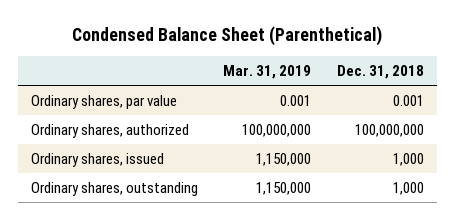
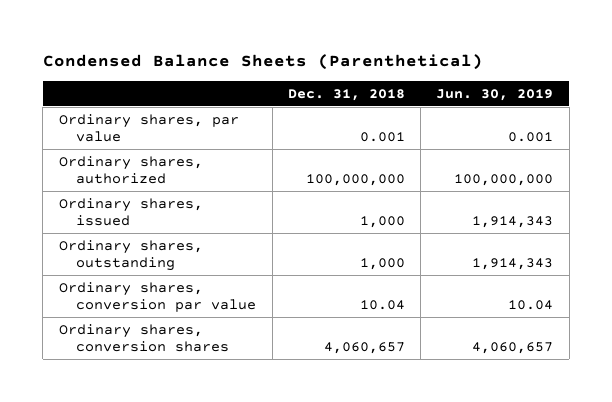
[72,26,383,47] Condensed Balance Sheet (Parenthetical) -> [42,54,483,71] Condensed Balance Sheets (Parenthetical)
[223,65,312,80] Mar. 31, 2019 -> none
none -> [436,88,554,101] Jun. 30, 2019
none -> [58,281,257,313] Ordinary shares, conversion par value
none -> [58,323,230,353] Ordinary shares, conversion shares

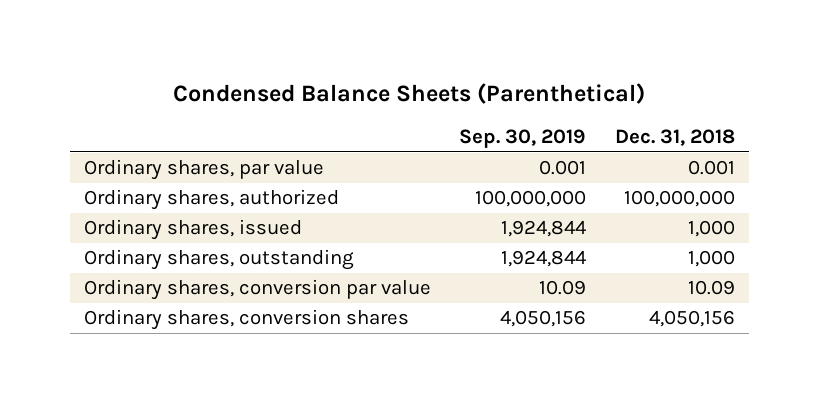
[436,88,554,101] Jun. 30, 2019 -> none
none -> [459,129,587,149] Sep. 30, 2019
[359,300,405,311] 10.04 -> [687,280,735,296] 10.09
[323,342,405,355] 4,060,657 -> [648,310,735,328] 4,050,156

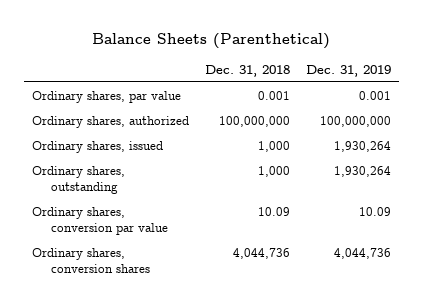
[173,83,646,105] Condensed Balance Sheets (Parenthetical) -> [92,33,331,50] Balance Sheets (Parenthetical)
[459,129,587,149] Sep. 30, 2019 -> none
none -> [305,65,391,78] Dec. 31, 2019
[648,310,735,328] 4,050,156 -> [232,247,290,259] 4,044,736

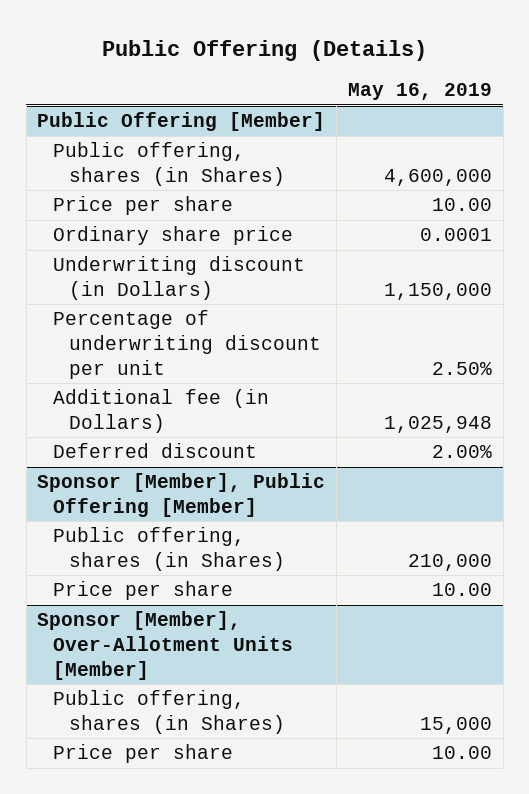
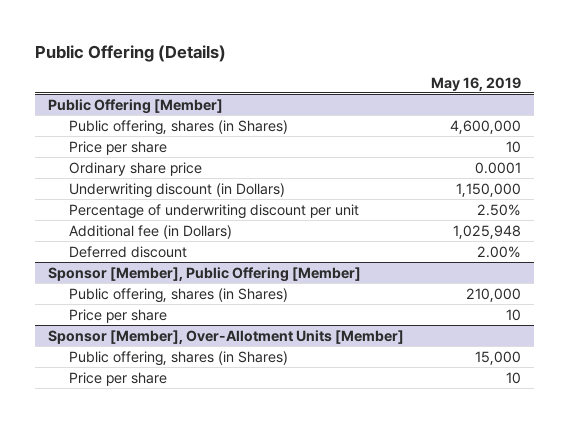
[431,198,492,212] 10.00 -> [505,140,521,153] 10
[431,583,492,597] 10.00 -> [505,308,521,321] 10
[431,746,492,760] 10.00 -> [505,371,521,384] 10

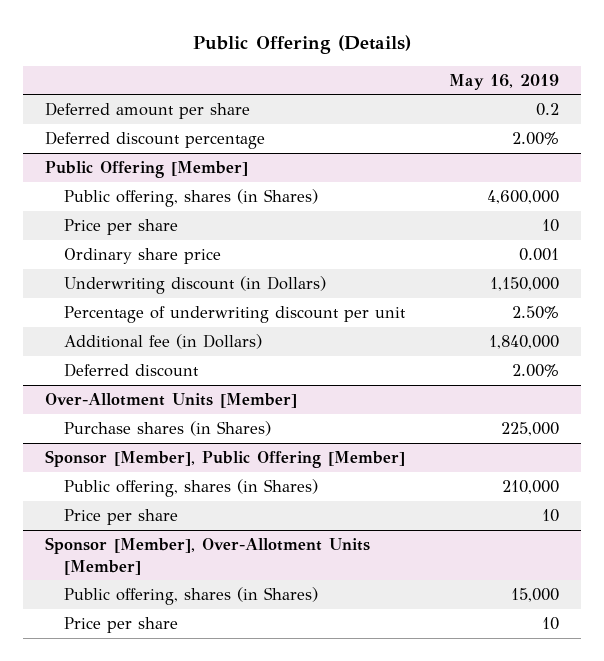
none -> [45,102,251,120] Deferred amount per share
none -> [45,131,266,150] Deferred discount percentage
[474,161,521,174] 0.0001 -> [519,248,560,262] 0.001
[452,224,521,239] 1,025,948 -> [489,335,560,350] 1,840,000
none -> [45,393,298,409] Over-Allotment Units [Member]
none -> [64,421,272,437] Purchase shares (in Shares)

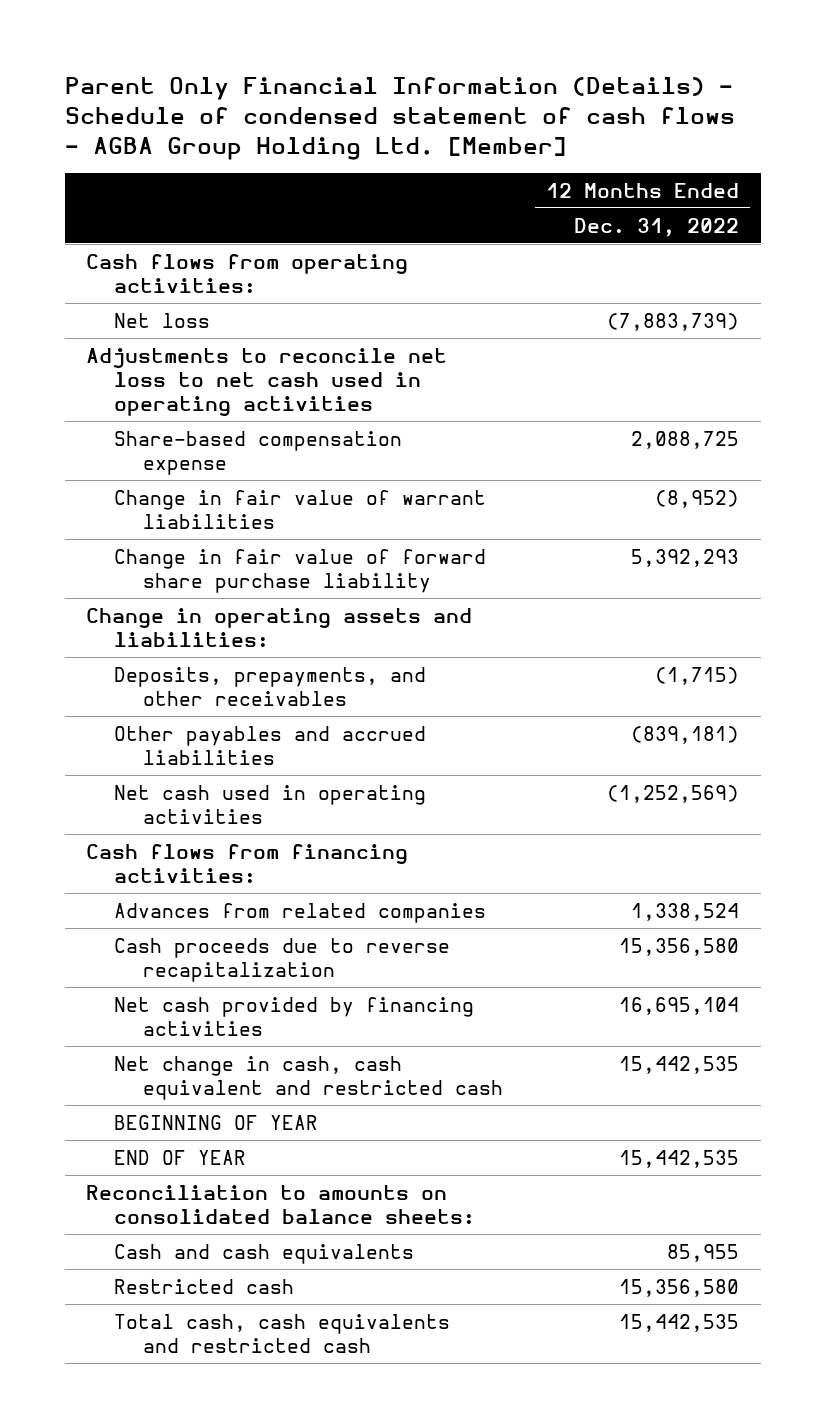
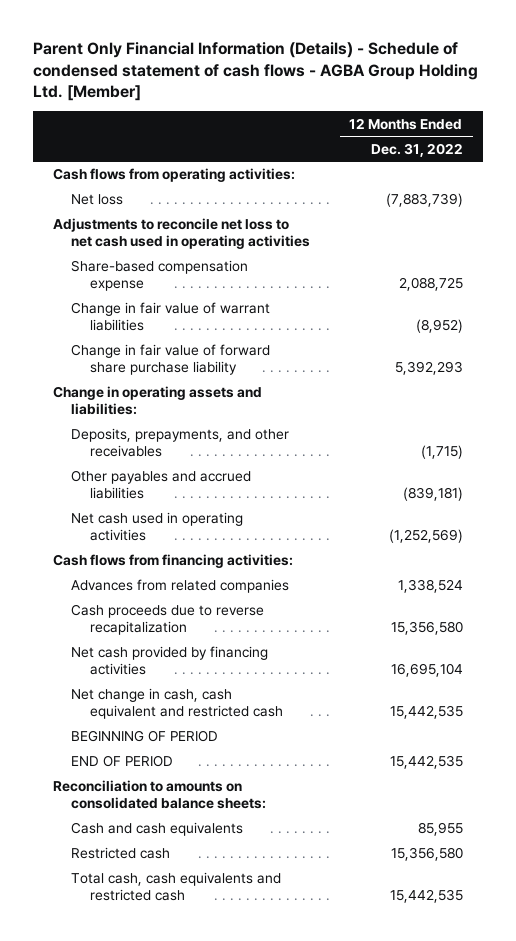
[114,1114,319,1130] BEGINNING OF YEAR -> [71,730,219,743] BEGINNING OF PERIOD
[114,1149,247,1165] END OF YEAR -> [71,755,174,768] END OF PERIOD

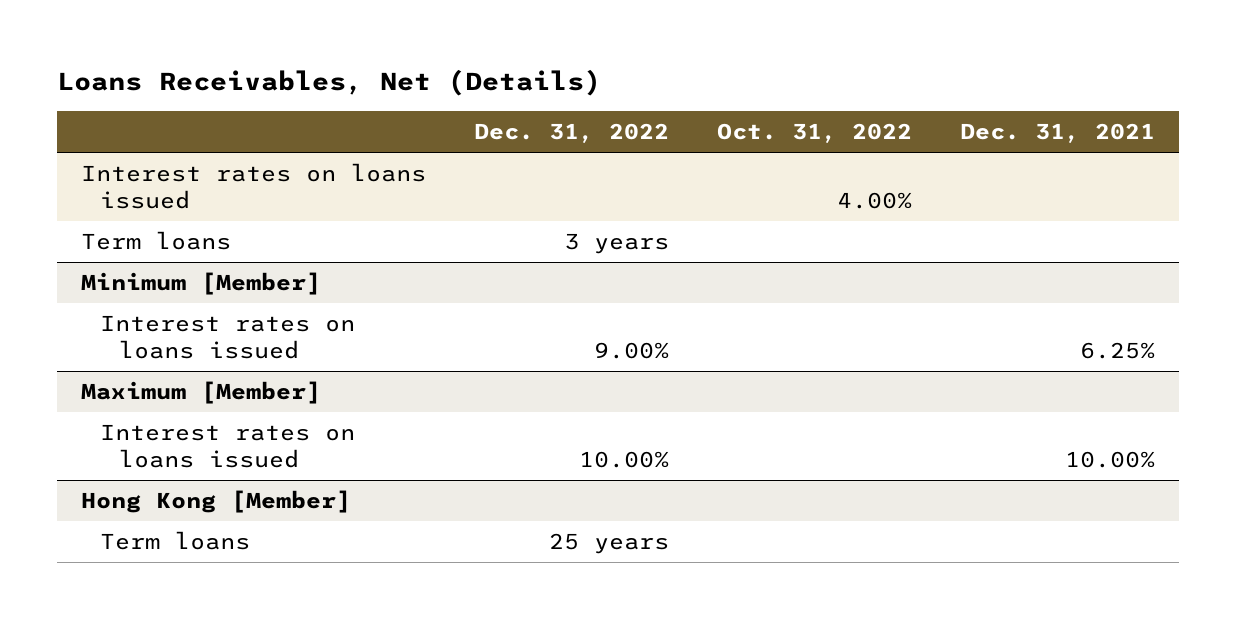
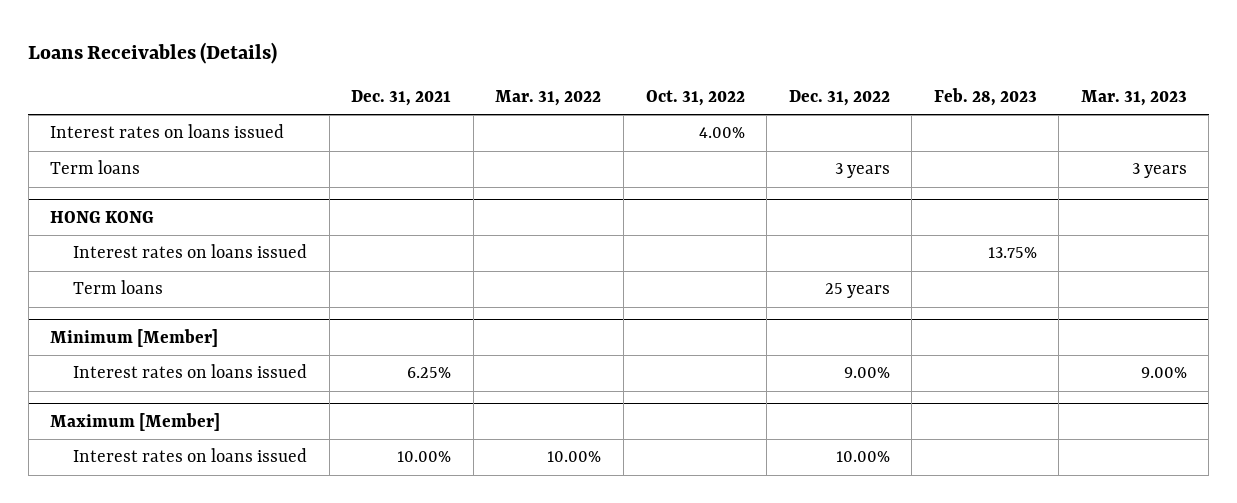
[56,68,601,96] Loans Receivables, Net (Details) -> [28,41,278,64] Loans Receivables (Details)
none -> [495,89,602,106] Mar. 31, 2022
none -> [933,87,1037,106] Feb. 28, 2023
none -> [1080,89,1187,106] Mar. 31, 2023
none -> [50,210,155,223] HONG KONG
none -> [73,244,308,259] Interest rates on loans issued
none -> [73,280,164,295] Term loans
[80,489,351,513] Hong Kong [Member] -> none
[100,530,251,550] Term loans -> none

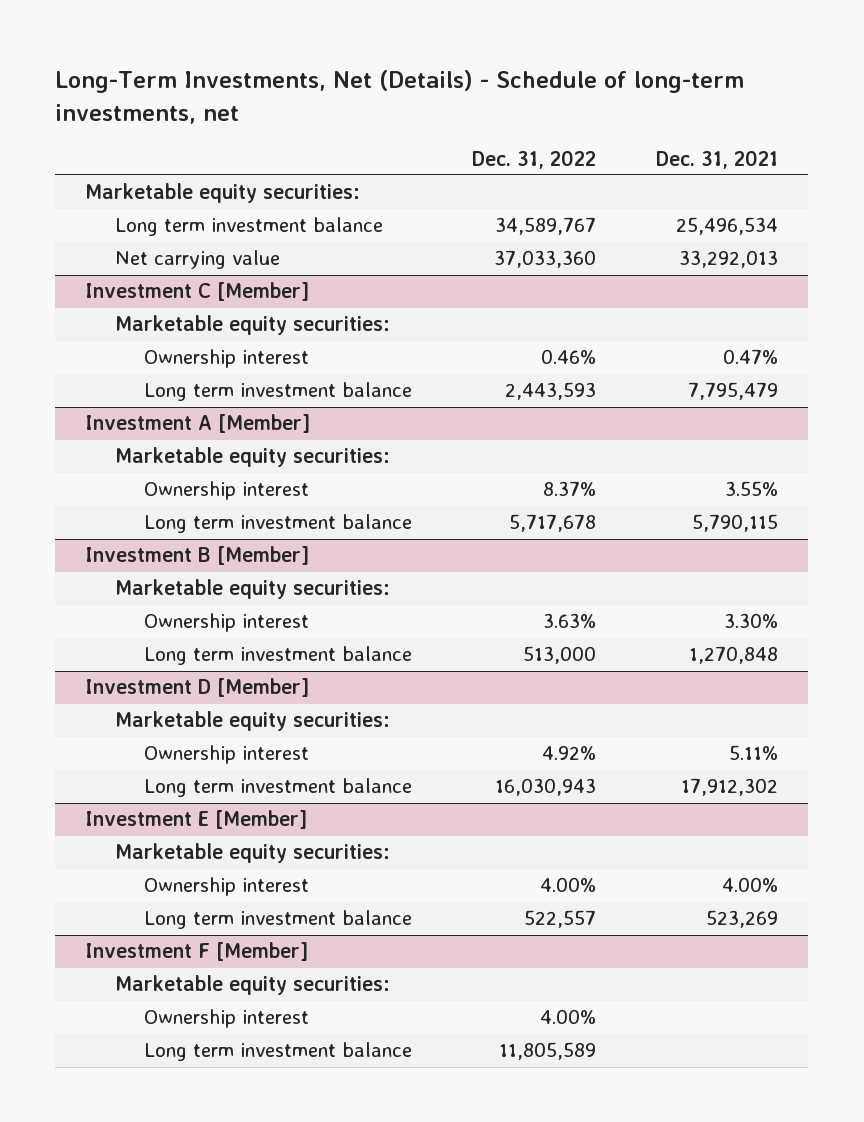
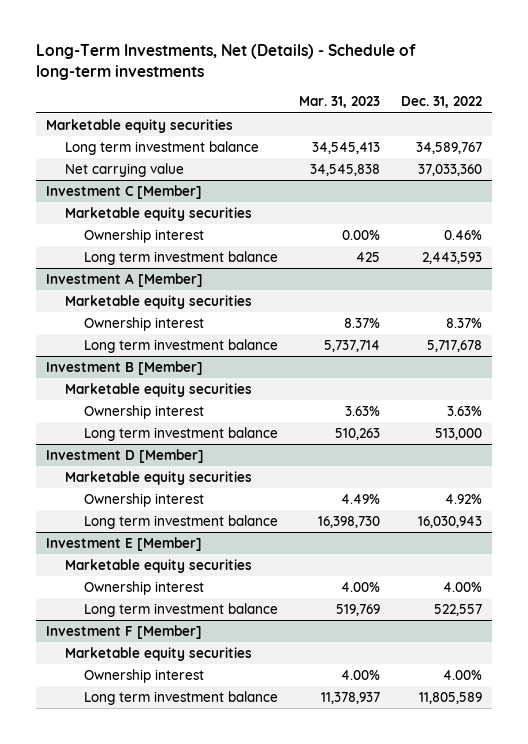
[55,70,745,125] Long-Term Investments, Net (Details) - Schedule of long-term investments, net -> [35,44,416,81] Long-Term Investments, Net (Details) - Schedule of long-term investments
[656,149,779,169] Dec. 31, 2021 -> none
none -> [298,96,380,109] Mar. 31, 2023
[85,183,361,204] Marketable equity securities: -> [45,118,233,133] Marketable equity securities
[114,315,390,336] Marketable equity securities: -> [65,206,253,221] Marketable equity securities
[114,447,390,468] Marketable equity securities: -> [65,294,253,309] Marketable equity securities
[114,579,390,600] Marketable equity securities: -> [65,382,253,397] Marketable equity securities
[114,711,390,732] Marketable equity securities: -> [65,470,253,485] Marketable equity securities
[114,843,390,864] Marketable equity securities: -> [65,558,253,573] Marketable equity securities
[114,975,390,996] Marketable equity securities: -> [65,646,253,661] Marketable equity securities

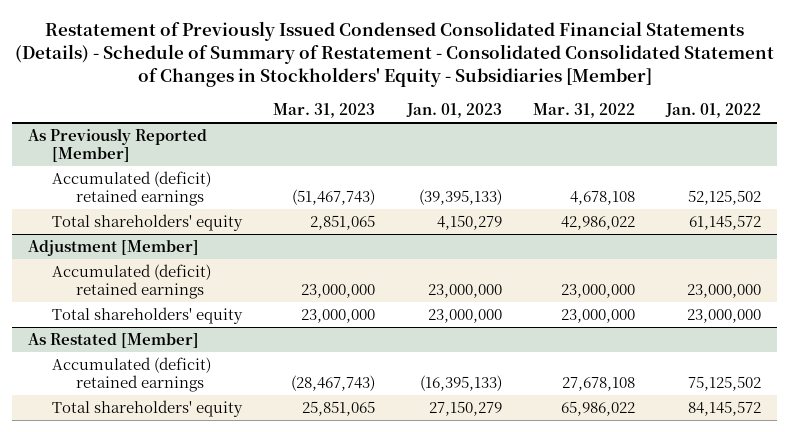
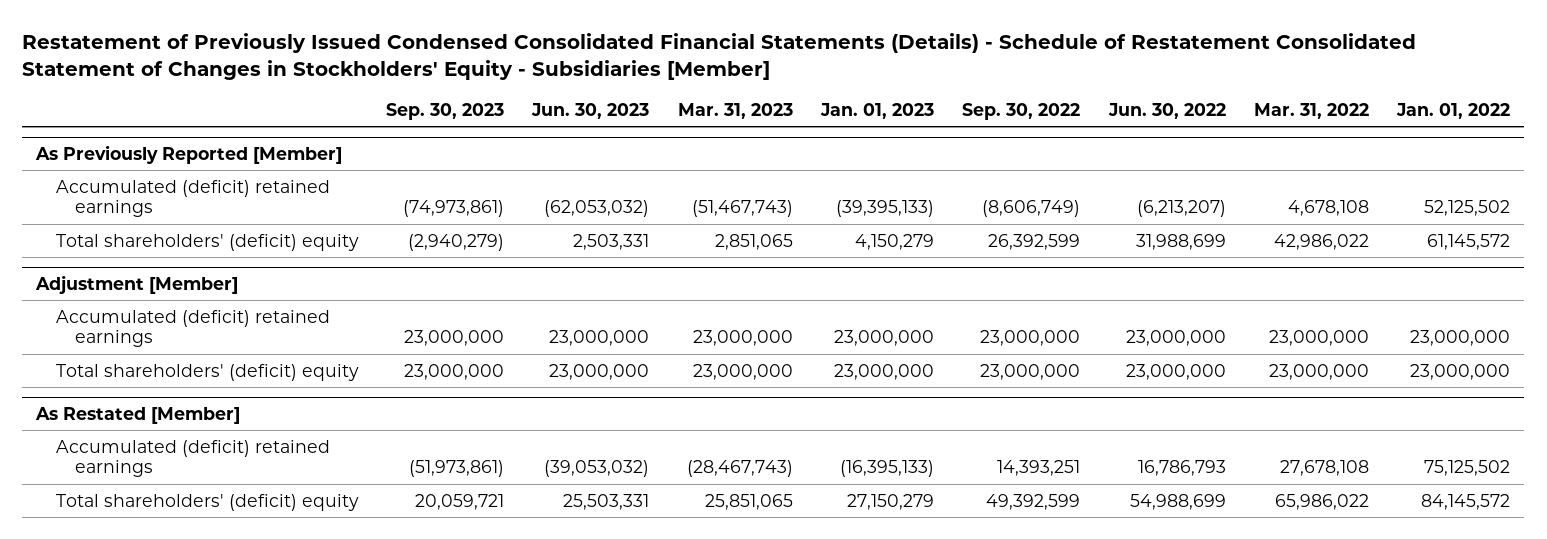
[14,20,774,88] Restatement of Previously Issued Condensed Consolidated Financial Statements (Details) - Schedule of Summary of Restatement - Consolidated Consolidated Statement of Changes in Stockholders' Equity - Subsidiaries [Member] -> [22,33,1417,81] Restatement of Previously Issued Condensed Consolidated Financial Statements (Details) - Schedule of Restatement Consolidated Statement of Changes in Stockholders' Equity - Subsidiaries [Member]
none -> [385,103,504,121] Sep. 30, 2023
none -> [531,103,650,120] Jun. 30, 2023
none -> [962,103,1081,121] Sep. 30, 2022
none -> [1107,103,1226,120] Jun. 30, 2022
[51,214,243,232] Total shareholders' equity -> [55,233,359,251] Total shareholders' (deficit) equity
[51,307,243,325] Total shareholders' equity -> [55,363,359,381] Total shareholders' (deficit) equity
[51,400,243,418] Total shareholders' equity -> [55,493,359,511] Total shareholders' (deficit) equity

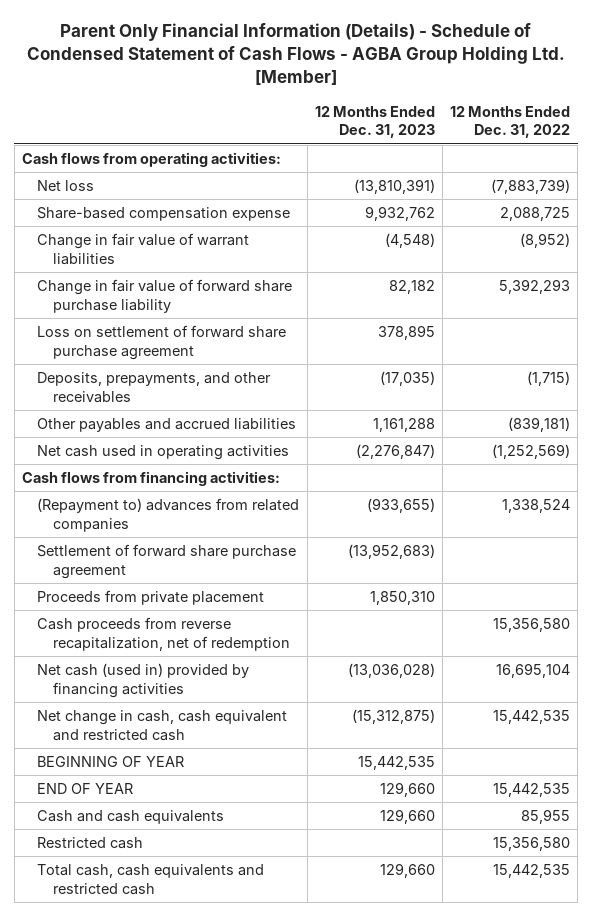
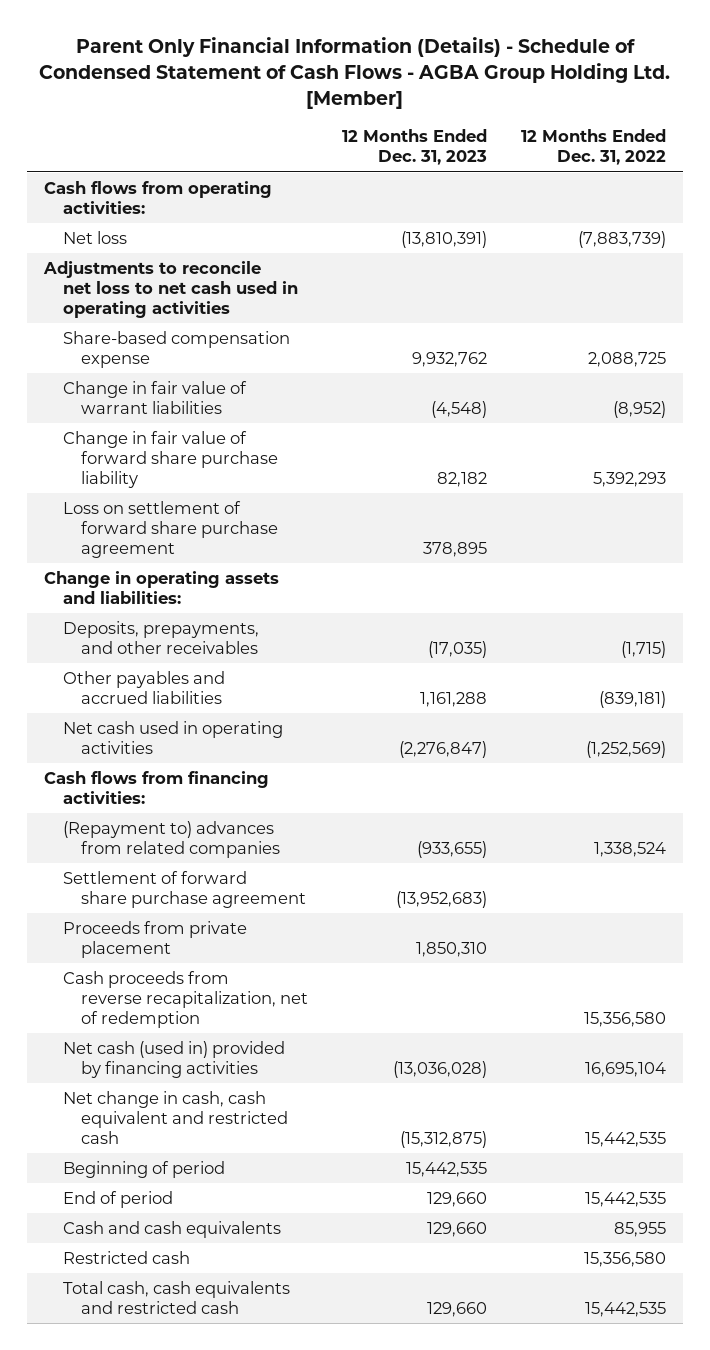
none -> [42,260,298,318] Adjustments to reconcile net loss to net cash used in operating activities
none -> [43,570,279,604] Change in operating assets and liabilities:
[37,756,185,768] BEGINNING OF YEAR -> [62,1160,225,1178] Beginning of period
[37,783,134,795] END OF YEAR -> [62,1190,173,1208] End of period

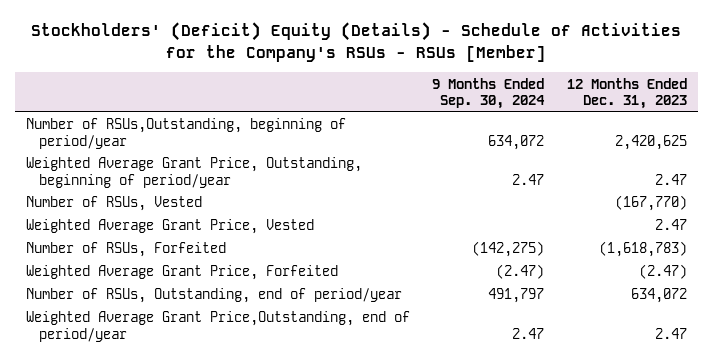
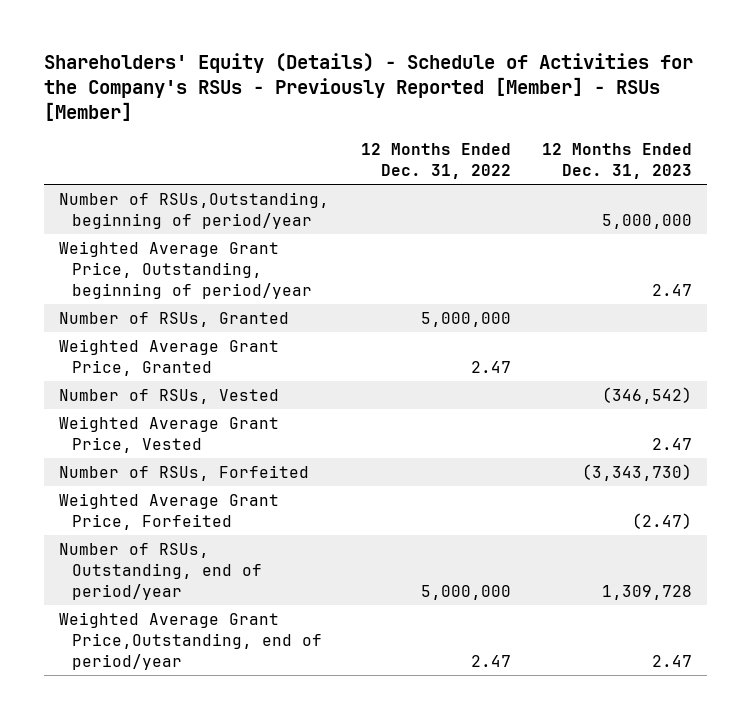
[31,22,682,63] Stockholders' (Deficit) Equity (Details) - Schedule of Activities for the Company's RSUs - RSUs [Member] -> [43,52,693,122] Shareholders' Equity (Details) - Schedule of Activities for the Company's RSUs - Previously Reported [Member] - RSUs [Member]
[432,77,546,110] 9 Months Ended Sep. 30, 2024 -> none
none -> [360,143,511,180] 12 Months Ended Dec. 31, 2022
[614,134,687,150] 2,420,625 -> [601,213,692,229] 5,000,000
none -> [59,311,290,327] Number of RSUs, Granted
none -> [59,338,280,376] Weighted Average Grant Price, Granted
[614,195,687,212] (167,770) -> [601,386,692,404] (346,542)
[598,241,687,258] (1,618,783) -> [581,463,692,481] (3,343,730)
[630,288,687,304] 634,072 -> [601,584,692,600] 1,309,728

